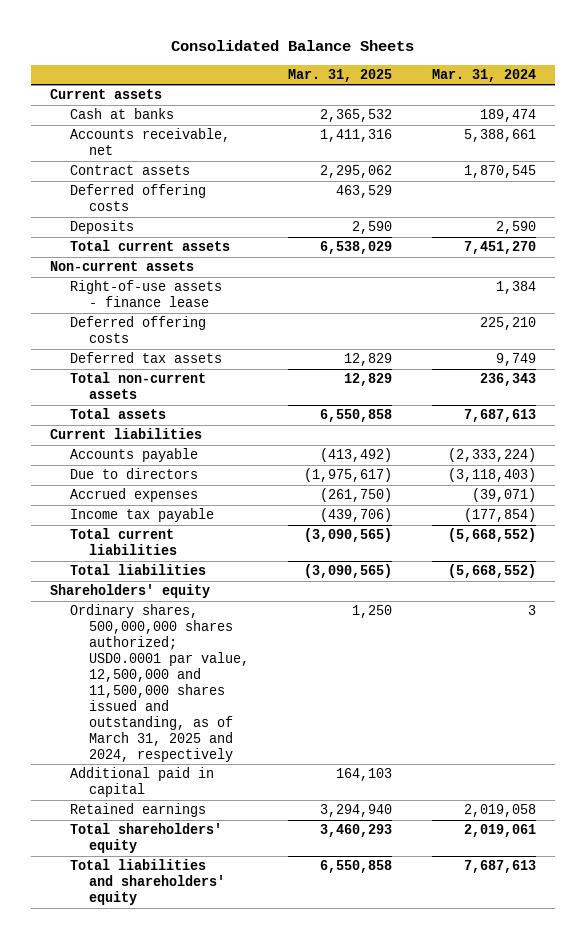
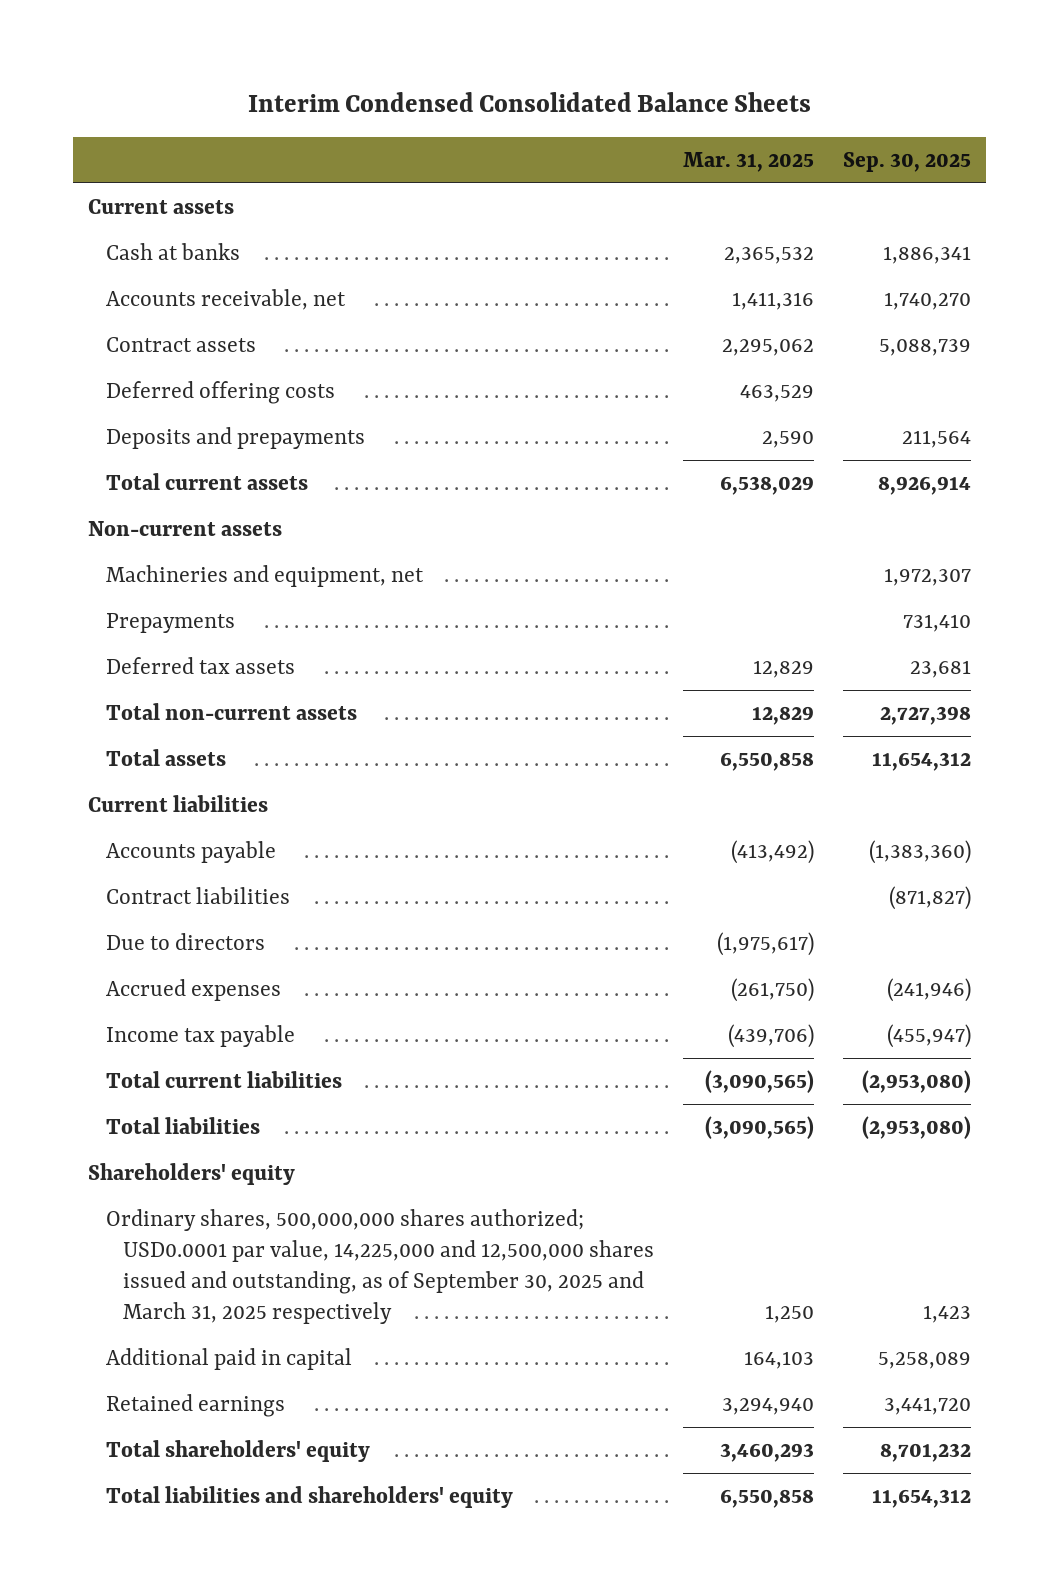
[171,40,415,52] Consolidated Balance Sheets -> [247,92,811,113] Interim Condensed Consolidated Balance Sheets
[431,68,536,82] Mar. 31, 2024 -> none
none -> [843,151,972,172] Sep. 30, 2025
[69,220,134,235] Deposits -> [105,426,365,449] Deposits and prepayments
[69,280,222,308] Right-of-use assets - finance lease -> none
[69,316,206,344] Deferred offering costs -> none
none -> [105,564,424,587] Machineries and equipment, net
none -> [105,612,235,633] Prepayments
none -> [105,886,290,904] Contract liabilities
[69,604,250,762] Ordinary shares, 500,000,000 shares authorized; USD0.0001 par value, 12,500,000 and 11,500,000 shares issued and outstanding, as of March 31, 2025 and 2024, respectively -> [105,1208,655,1325] Ordinary shares, 500,000,000 shares authorized; USD0.0001 par value, 14,225,000 and 12,500,000 shares issued and outstanding, as of September 30, 2025 and March 31, 2025 respectively

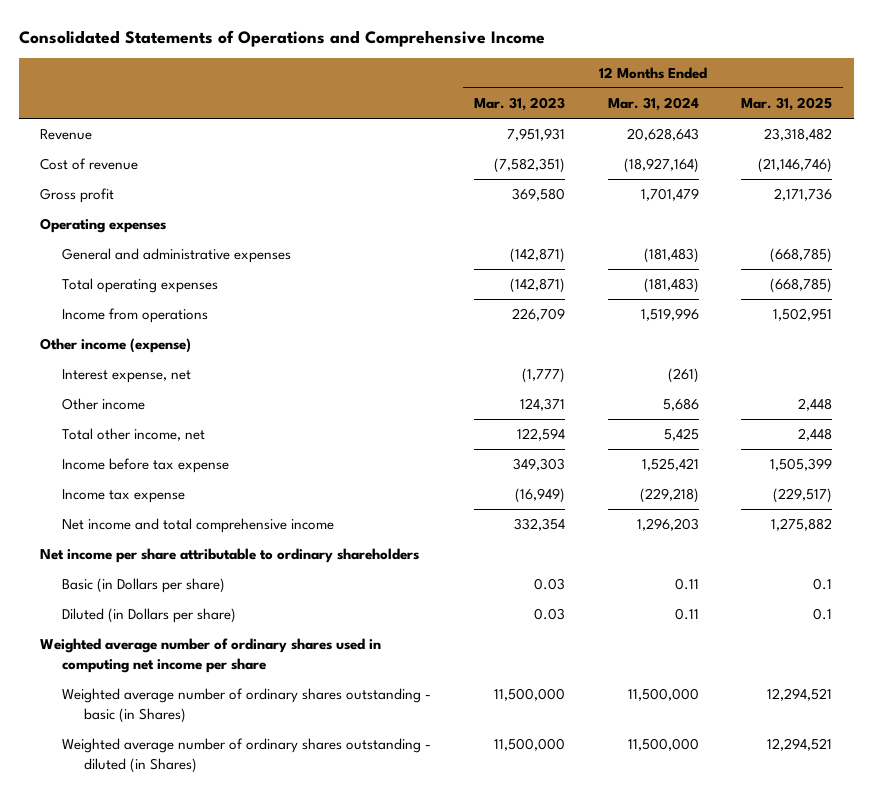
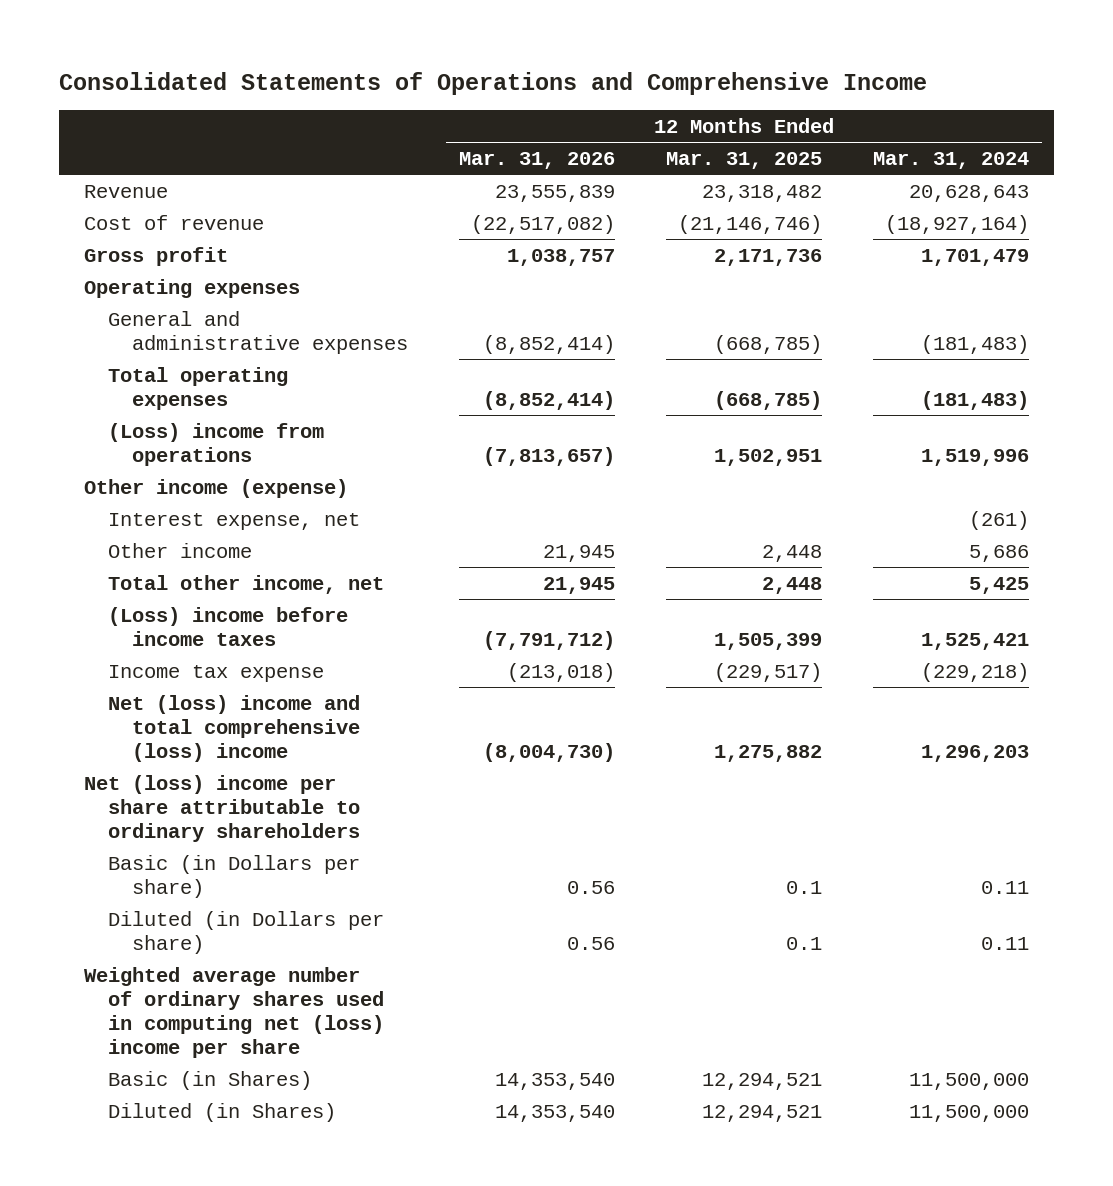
[473,97,565,112] Mar. 31, 2023 -> none
none -> [458,151,615,169] Mar. 31, 2026
[62,308,209,324] Income from operations -> [107,422,324,466] (Loss) income from operations
[62,458,230,474] Income before tax expense -> [107,606,348,646] (Loss) income before income taxes
[62,518,335,534] Net income and total comprehensive income -> [107,694,360,762] Net (loss) income and total comprehensive (loss) income
[40,548,420,564] Net income per share attributable to ordinary shareholders -> [84,774,360,842] Net (loss) income per share attributable to ordinary shareholders
[40,638,382,673] Weighted average number of ordinary shares used in computing net income per share -> [84,966,384,1058] Weighted average number of ordinary shares used in computing net (loss) income per share
[62,688,432,723] Weighted average number of ordinary shares outstanding - basic (in Shares) -> [107,1070,312,1090] Basic (in Shares)
[62,738,432,773] Weighted average number of ordinary shares outstanding - diluted (in Shares) -> [107,1102,336,1122] Diluted (in Shares)

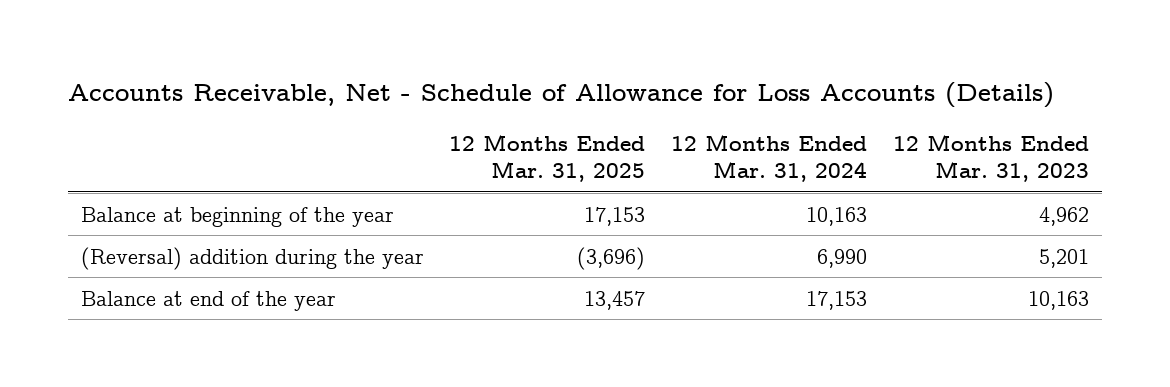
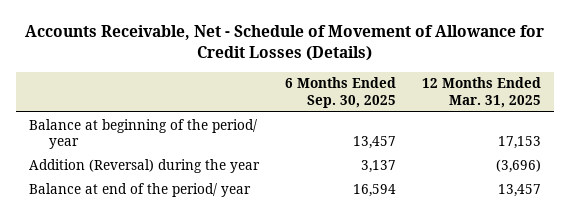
[67,81,1054,108] Accounts Receivable, Net - Schedule of Allowance for Loss Accounts (Details) -> [25,25,545,62] Accounts Receivable, Net - Schedule of Movement of Allowance for Credit Losses (Details)
[671,133,868,182] 12 Months Ended Mar. 31, 2024 -> none
[892,133,1089,182] 12 Months Ended Mar. 31, 2023 -> none
none -> [285,77,397,108] 6 Months Ended Sep. 30, 2025
[80,206,394,227] Balance at beginning of the year -> [29,118,258,150] Balance at beginning of the period/ year
[80,246,424,270] (Reversal) addition during the year -> [29,158,261,173] Addition (Reversal) during the year
[80,290,336,311] Balance at end of the year -> [29,182,252,197] Balance at end of the period/ year

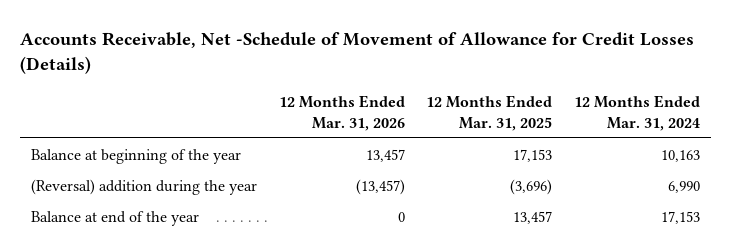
[25,25,545,62] Accounts Receivable, Net - Schedule of Movement of Allowance for Credit Losses (Details) -> [20,32,695,75] Accounts Receivable, Net -Schedule of Movement of Allowance for Credit Losses (Details)
[285,77,397,108] 6 Months Ended Sep. 30, 2025 -> none
none -> [278,95,405,131] 12 Months Ended Mar. 31, 2026
none -> [573,95,700,131] 12 Months Ended Mar. 31, 2024
[29,118,258,150] Balance at beginning of the period/ year -> [31,148,242,164] Balance at beginning of the year
[29,158,261,173] Addition (Reversal) during the year -> [31,178,258,195] (Reversal) addition during the year
[29,182,252,197] Balance at end of the period/ year -> [31,210,200,226] Balance at end of the year

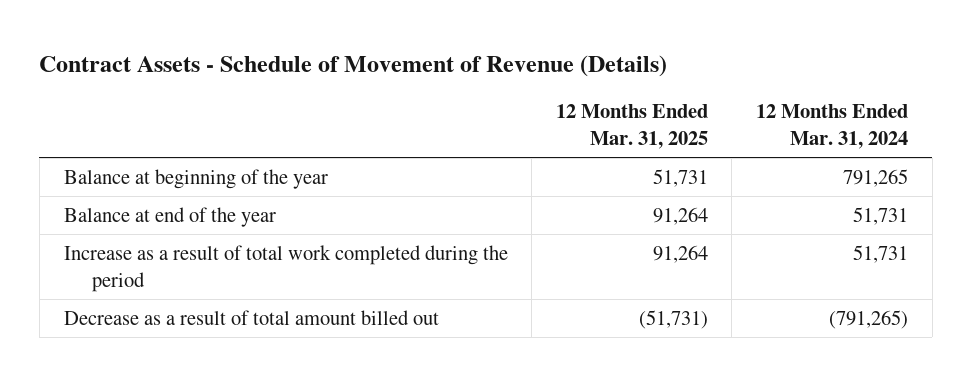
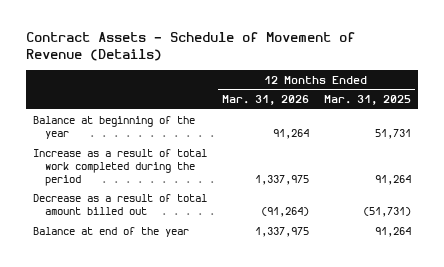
[755,104,908,149] 12 Months Ended Mar. 31, 2024 -> none
none -> [222,95,310,106] Mar. 31, 2026
[63,206,276,227] Balance at end of the year -> [33,226,190,237] Balance at end of the year

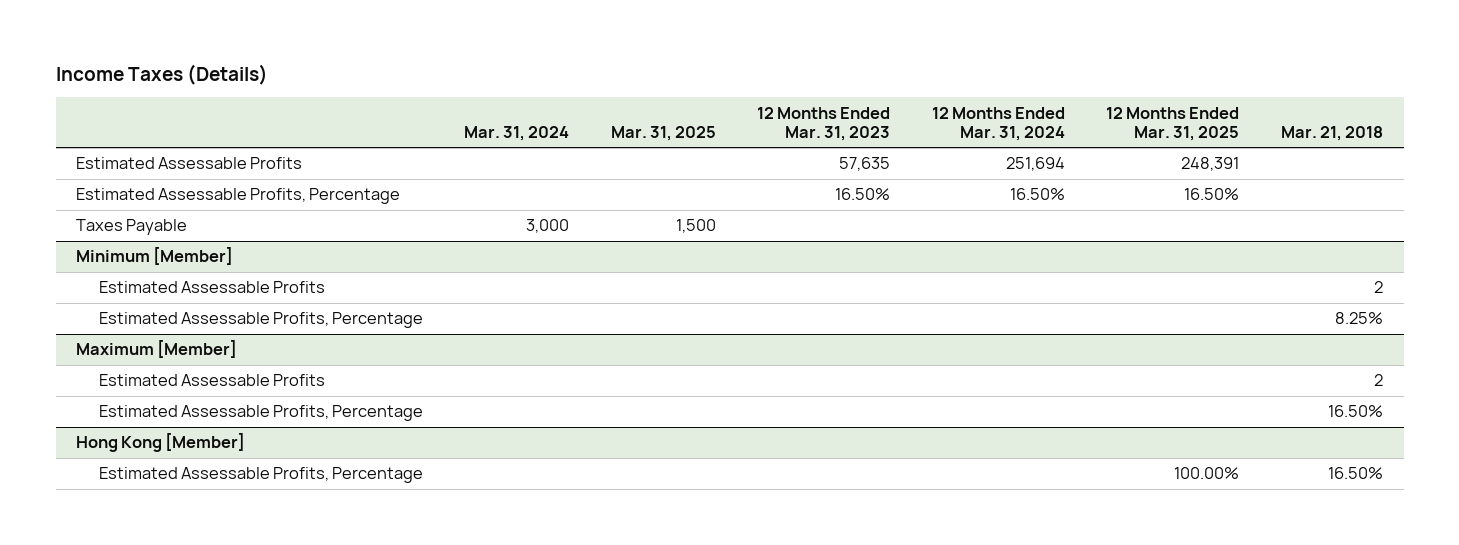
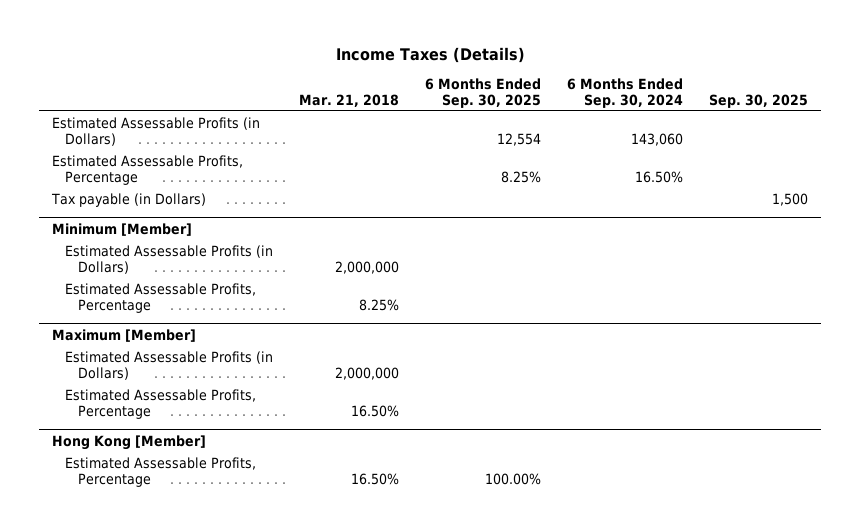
[464,125,570,141] Mar. 31, 2024 -> none
[610,125,716,141] Mar. 31, 2025 -> none
[757,106,891,141] 12 Months Ended Mar. 31, 2023 -> none
[931,106,1065,141] 12 Months Ended Mar. 31, 2024 -> none
[1106,106,1240,141] 12 Months Ended Mar. 31, 2025 -> none
none -> [425,77,542,108] 6 Months Ended Sep. 30, 2025
none -> [567,77,684,108] 6 Months Ended Sep. 30, 2024
none -> [709,93,809,108] Sep. 30, 2025
[76,157,303,170] Estimated Assessable Profits -> [51,116,260,146] Estimated Assessable Profits (in Dollars)
[76,219,188,236] Taxes Payable -> [50,192,206,207] Tax payable (in Dollars)
[98,281,325,294] Estimated Assessable Profits -> [65,244,274,274] Estimated Assessable Profits (in Dollars)
[1373,281,1383,294] 2 -> [335,260,400,274] 2,000,000
[98,374,325,387] Estimated Assessable Profits -> [65,350,274,380] Estimated Assessable Profits (in Dollars)
[1373,374,1383,387] 2 -> [335,366,400,380] 2,000,000

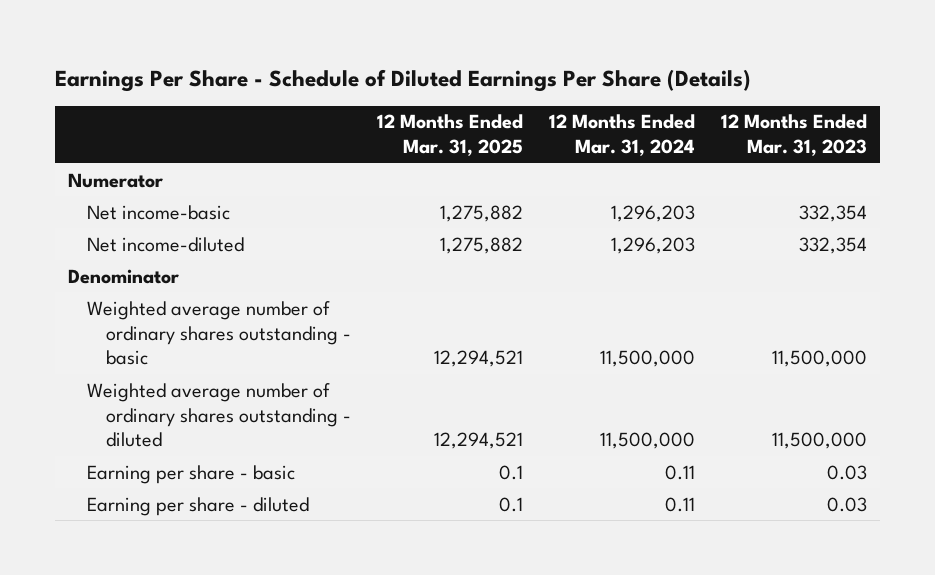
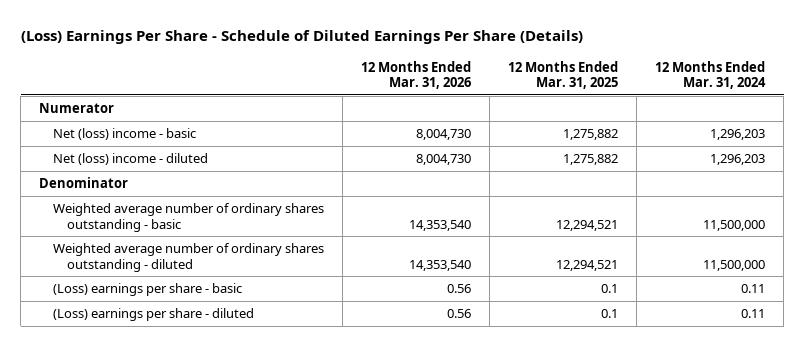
[54,68,751,92] Earnings Per Share - Schedule of Diluted Earnings Per Share (Details) -> [20,30,583,45] (Loss) Earnings Per Share - Schedule of Diluted Earnings Per Share (Details)
[720,114,867,157] 12 Months Ended Mar. 31, 2023 -> none
none -> [361,60,472,89] 12 Months Ended Mar. 31, 2026
[86,204,230,220] Net income-basic -> [53,128,197,141] Net (loss) income - basic
[86,236,244,252] Net income-diluted -> [53,153,209,166] Net (loss) income - diluted
[86,464,295,484] Earning per share - basic -> [53,283,243,297] (Loss) earnings per share - basic
[86,496,309,516] Earning per share - diluted -> [53,308,255,322] (Loss) earnings per share - diluted

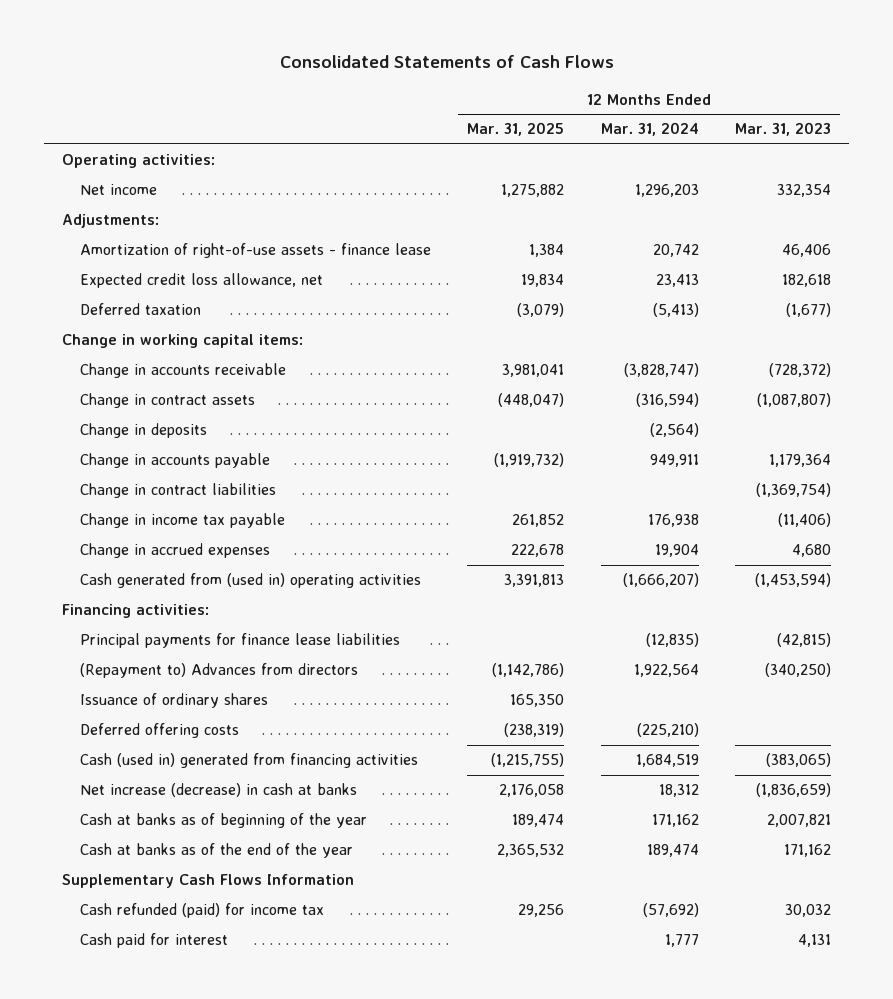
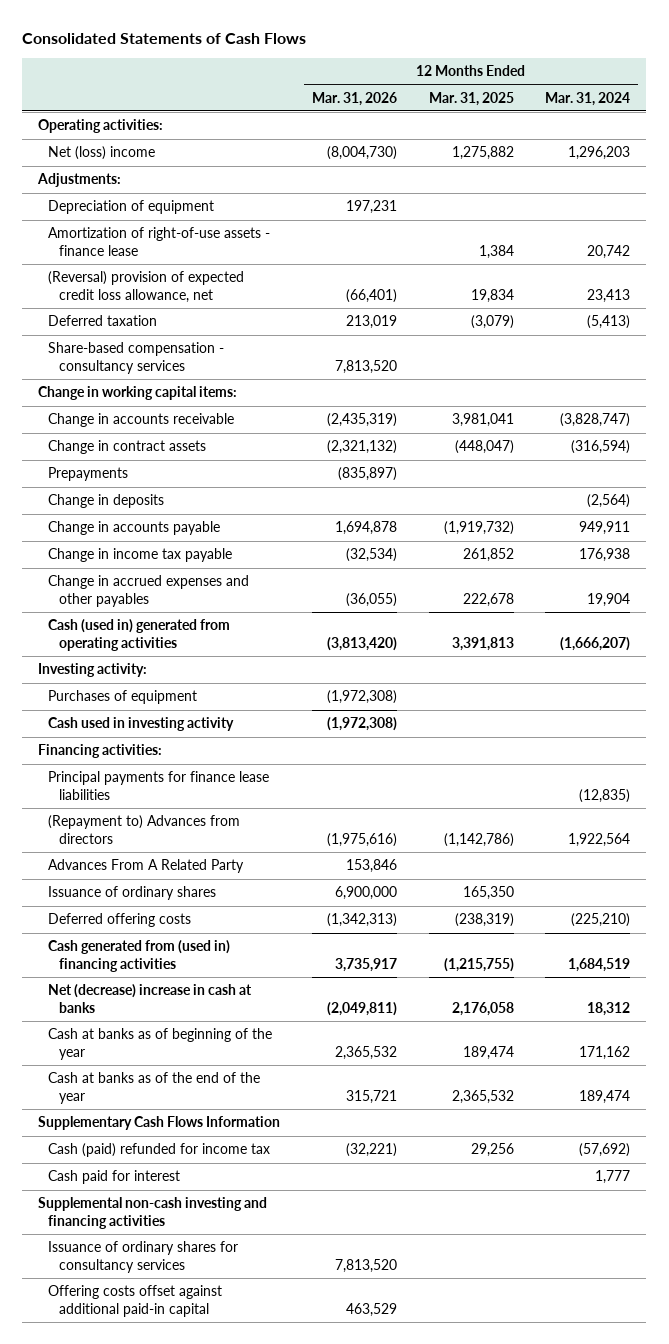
[735,122,832,137] Mar. 31, 2023 -> none
none -> [311,91,397,106] Mar. 31, 2026
[79,184,157,196] Net income -> [48,146,156,161] Net (loss) income
none -> [48,200,215,215] Depreciation of equipment
[79,273,323,289] Expected credit loss allowance, net -> [48,271,245,303] (Reversal) provision of expected credit loss allowance, net
none -> [48,342,225,374] Share-based compensation - consultancy services
none -> [48,467,129,482] Prepayments
[79,483,276,499] Change in contract liabilities -> none
[79,543,270,559] Change in accrued expenses -> [48,575,250,607] Change in accrued expenses and other payables
[79,573,421,589] Cash generated from (used in) operating activities -> [48,619,231,651] Cash (used in) generated from operating activities
none -> [38,663,148,678] Investing activity:
none -> [48,690,198,705] Purchases of equipment
none -> [48,717,235,732] Cash used in investing activity
none -> [48,859,245,874] Advances From A Related Party
[79,753,418,769] Cash (used in) generated from financing activities -> [48,940,231,972] Cash generated from (used in) financing activities
[79,783,357,798] Net increase (decrease) in cash at banks -> [48,984,253,1013] Net (decrease) increase in cash at banks
[79,903,324,919] Cash refunded (paid) for income tax -> [48,1143,271,1158] Cash (paid) refunded for income tax
none -> [38,1197,268,1229] Supplemental non-cash investing and financing activities
none -> [48,1241,239,1273] Issuance of ordinary shares for consultancy services
none -> [48,1285,223,1317] Offering costs offset against additional paid-in capital

